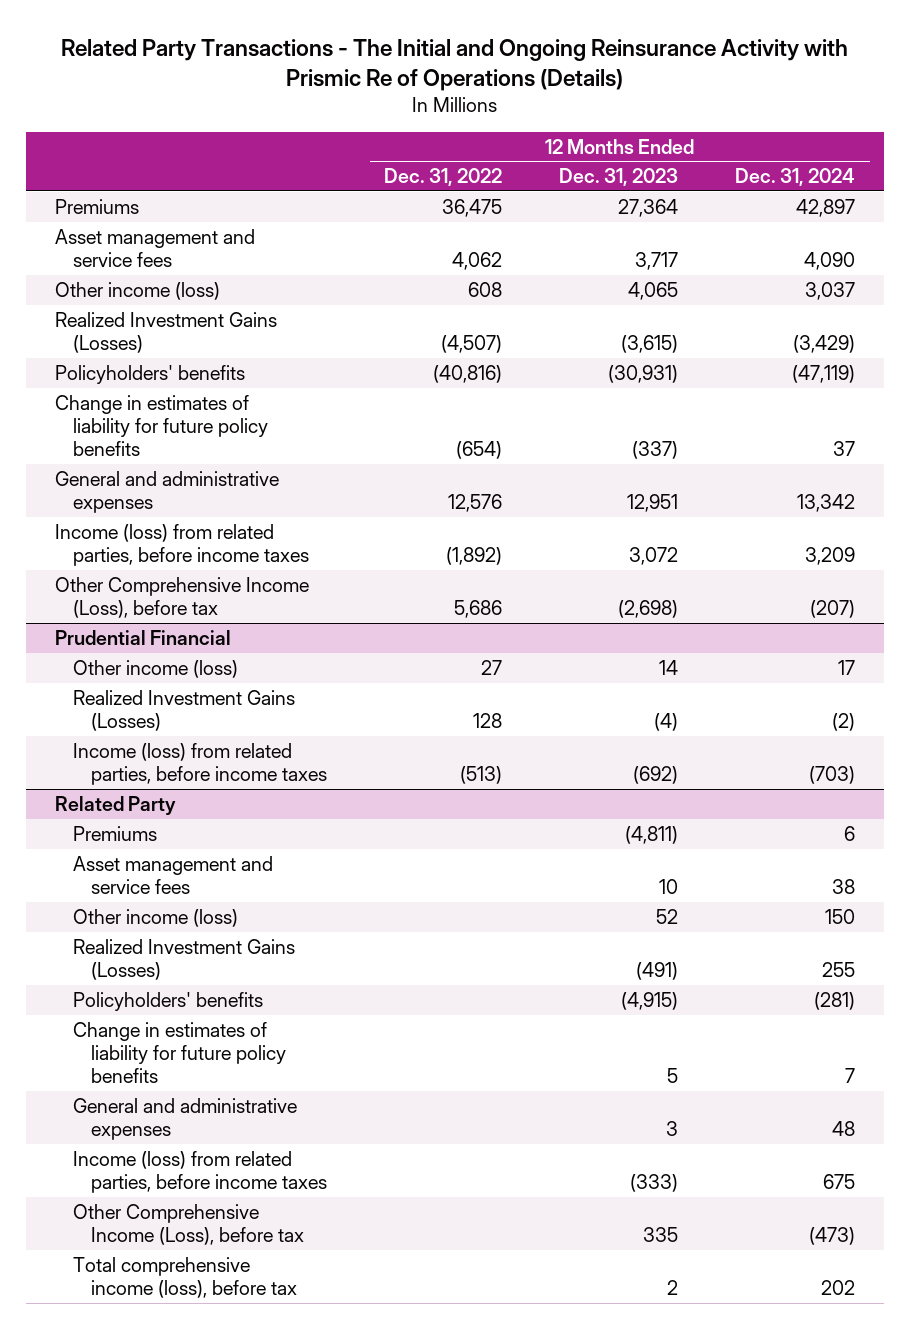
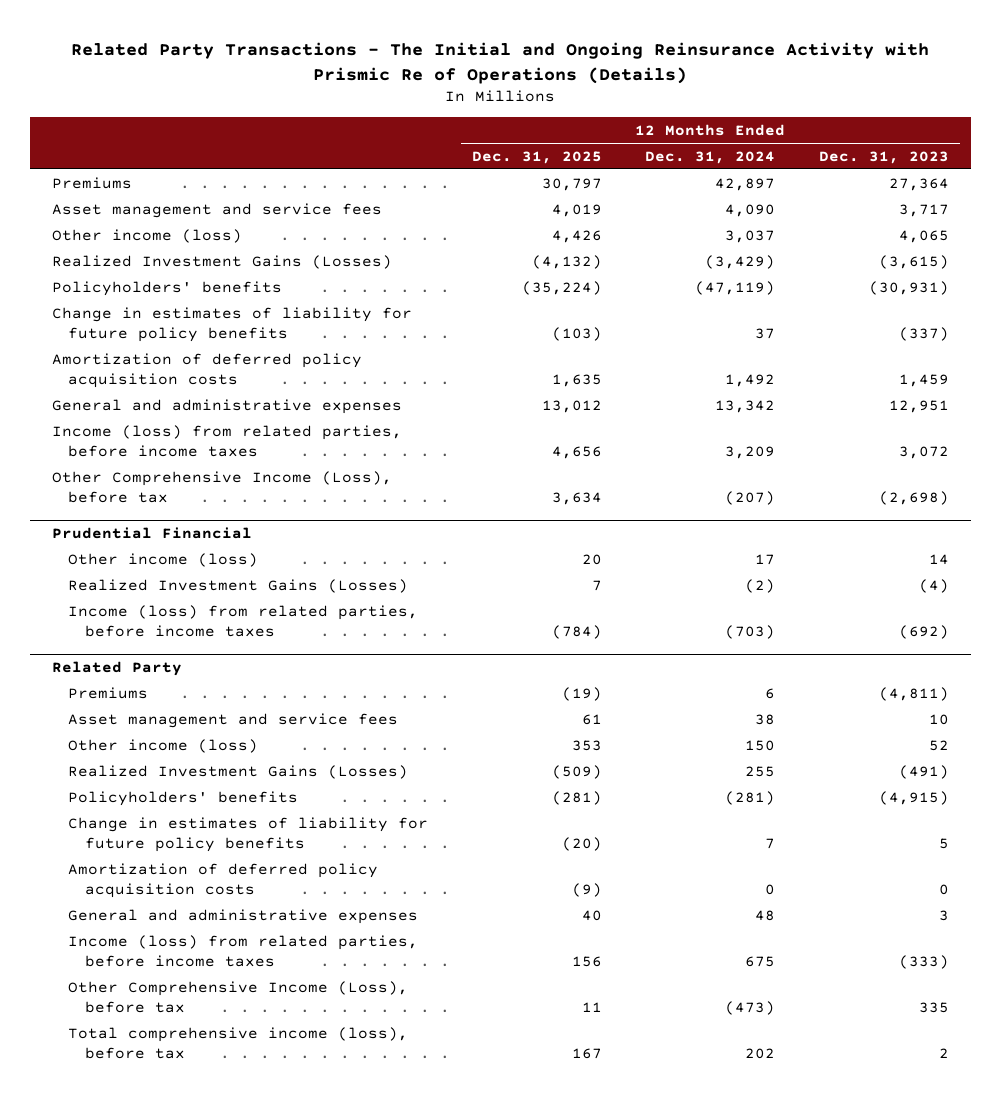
[383,168,502,187] Dec. 31, 2022 -> none
none -> [471,150,602,164] Dec. 31, 2025
none -> [51,352,362,388] Amortization of deferred policy acquisition costs
none -> [68,862,379,898] Amortization of deferred policy acquisition costs

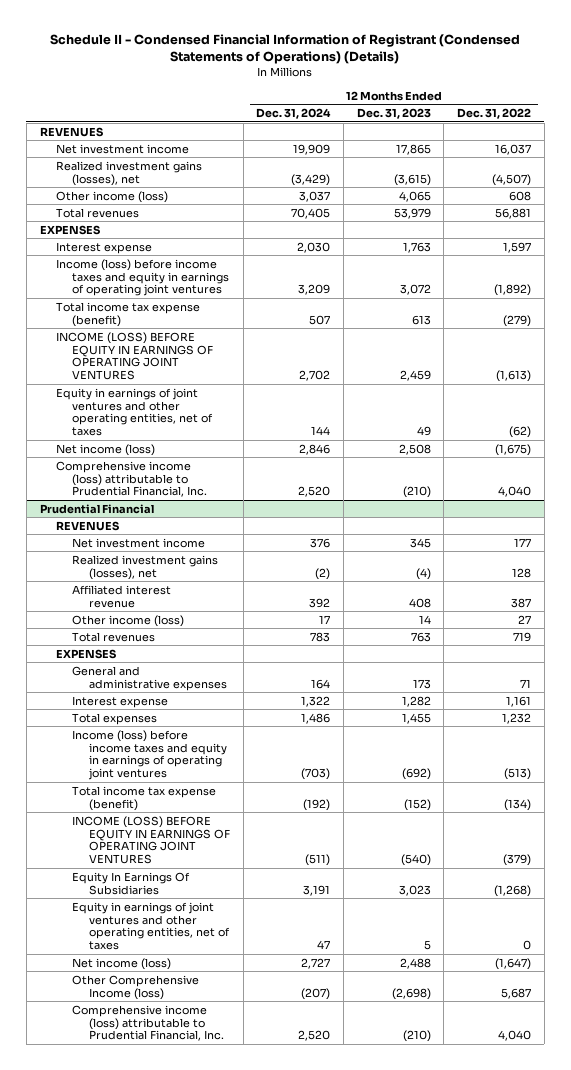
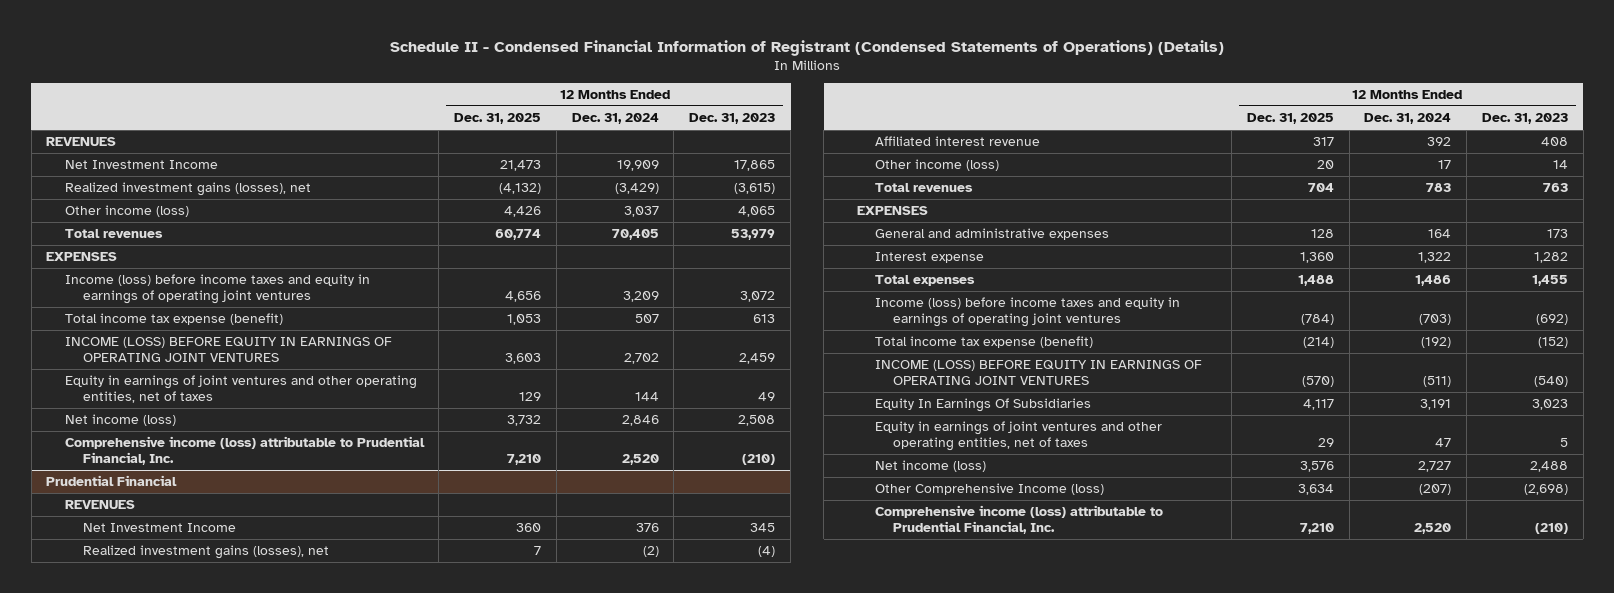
[457,108,532,120] Dec. 31, 2022 -> none
none -> [454,113,542,125] Dec. 31, 2025
[56,143,190,154] Net investment income -> [64,160,218,170] Net Investment Income
[56,241,153,254] Interest expense -> none
[72,537,206,548] Net investment income -> [82,523,236,533] Net Investment Income

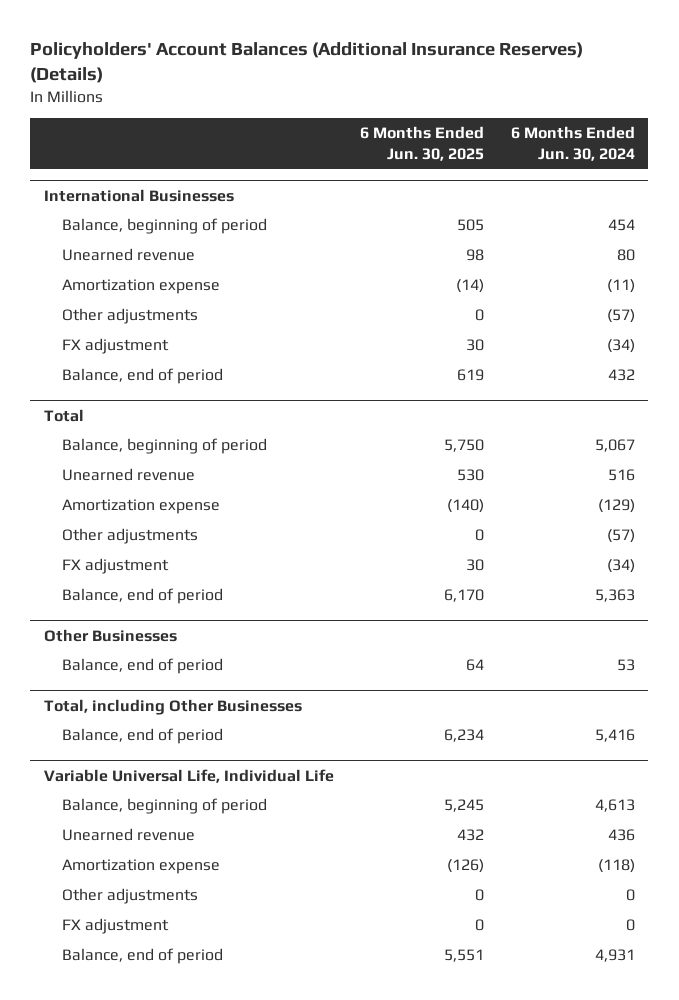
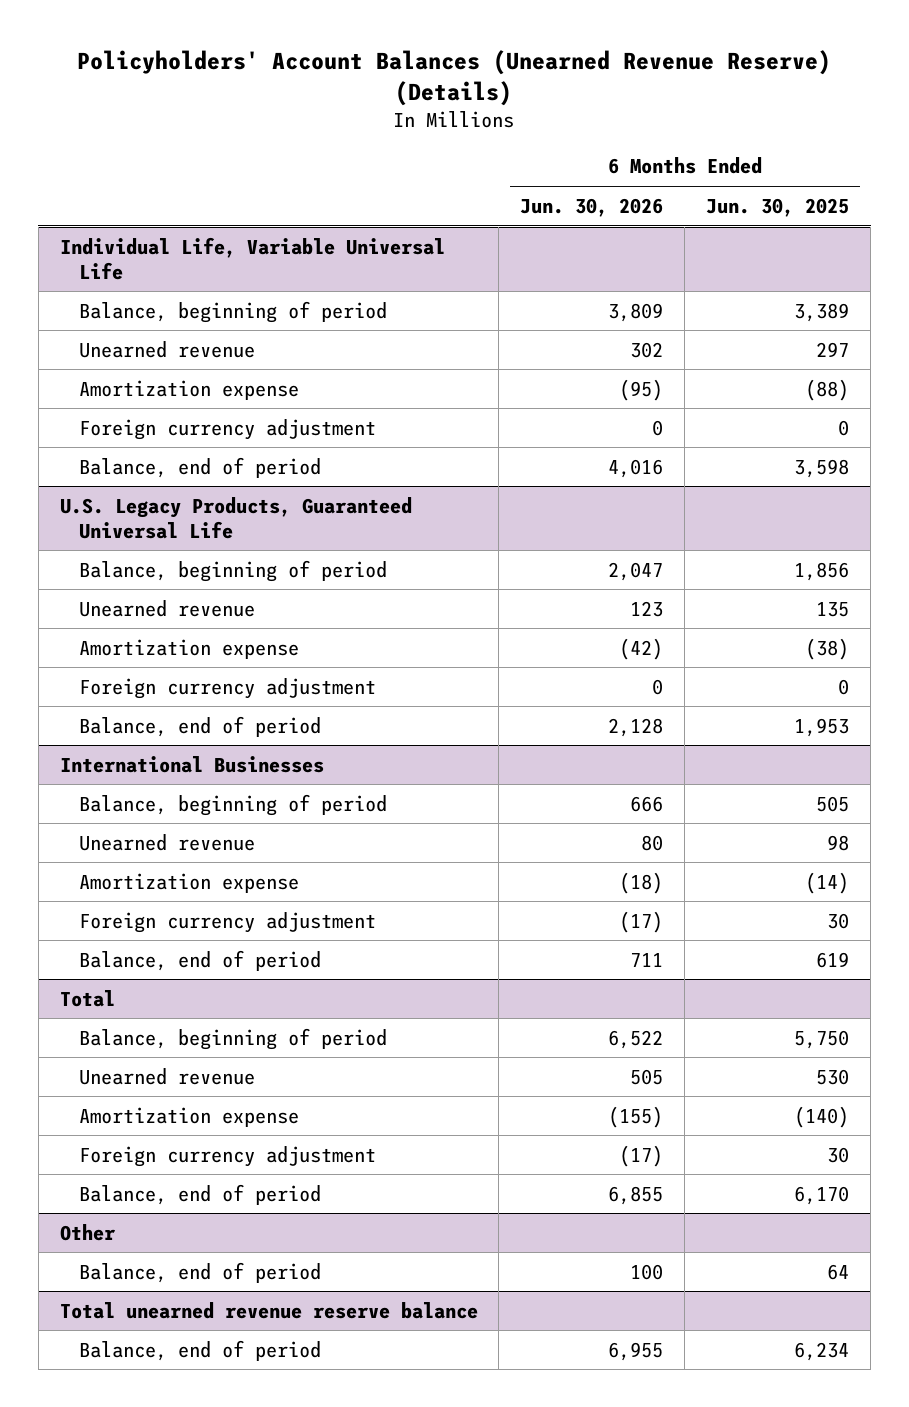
[30,42,584,84] Policyholders' Account Balances (Additional Insurance Reserves) (Details) -> [77,50,832,106] Policyholders' Account Balances (Unearned Revenue Reserve) (Details)
[511,126,636,162] 6 Months Ended Jun. 30, 2024 -> none
none -> [520,197,664,217] Jun. 30, 2026
none -> [59,236,445,280] Individual Life, Variable Universal Life
none -> [78,300,387,323] Balance, beginning of period
none -> [78,340,255,358] Unearned revenue
none -> [78,379,299,400] Amortization expense
none -> [78,418,376,440] Foreign currency adjustment
none -> [78,456,321,478] Balance, end of period
none -> [59,496,412,539] U.S. Legacy Products, Guaranteed Universal Life
none -> [78,559,387,582] Balance, beginning of period
none -> [78,599,255,617] Unearned revenue
none -> [78,638,299,659] Amortization expense
none -> [78,677,376,699] Foreign currency adjustment
none -> [78,715,321,737] Balance, end of period
[62,308,199,325] Other adjustments -> none
[62,338,170,355] FX adjustment -> [78,911,376,933] Foreign currency adjustment
[62,528,199,545] Other adjustments -> none
[62,558,170,575] FX adjustment -> [78,1145,376,1167] Foreign currency adjustment
[43,628,177,642] Other Businesses -> [59,1223,116,1241] Other
[43,698,302,715] Total, including Other Businesses -> [59,1301,478,1319] Total unearned revenue reserve balance
[43,768,334,783] Variable Universal Life, Individual Life -> none
[62,798,268,815] Balance, beginning of period -> none
[62,828,196,842] Unearned revenue -> none
[62,859,221,875] Amortization expense -> none
[62,888,199,905] Other adjustments -> none
[62,918,170,935] FX adjustment -> none
[62,948,224,965] Balance, end of period -> none

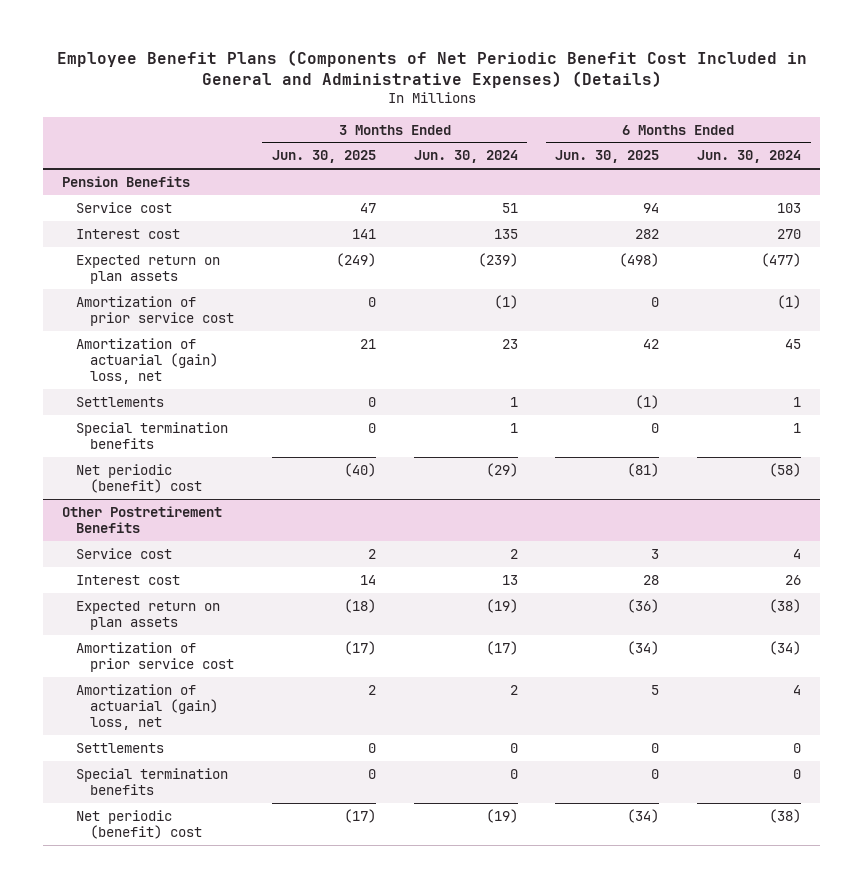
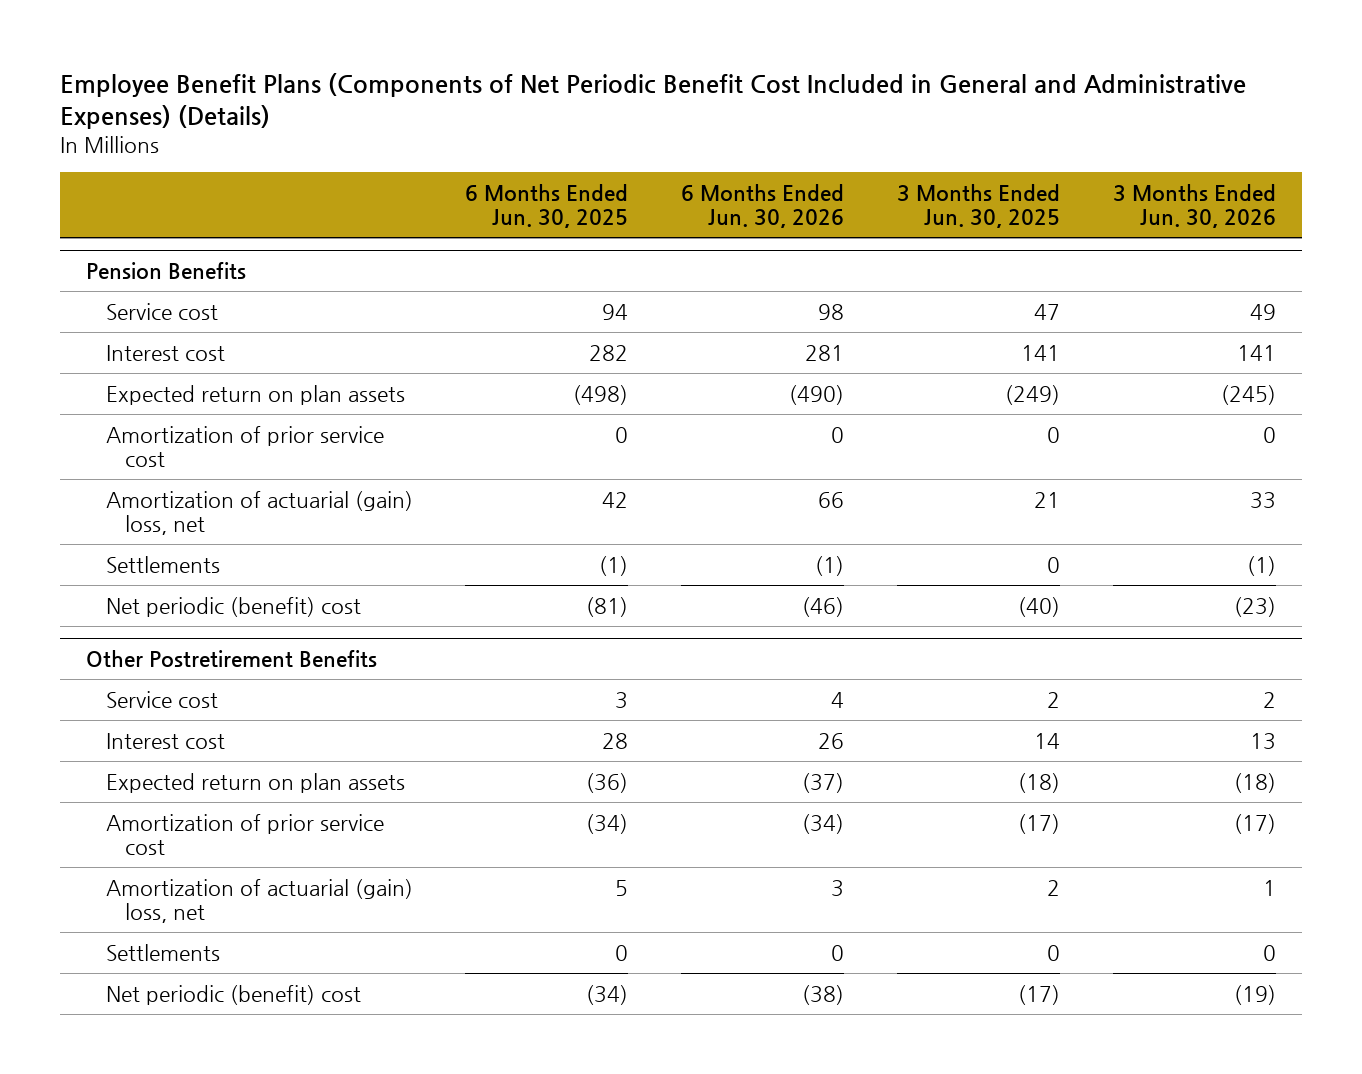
[413,150,518,164] Jun. 30, 2024 -> none
[697,150,802,164] Jun. 30, 2024 -> none
none -> [681,183,845,229] 6 Months Ended Jun. 30, 2026
none -> [1112,183,1276,229] 3 Months Ended Jun. 30, 2026
[76,421,229,450] Special termination benefits -> none
[76,767,229,796] Special termination benefits -> none

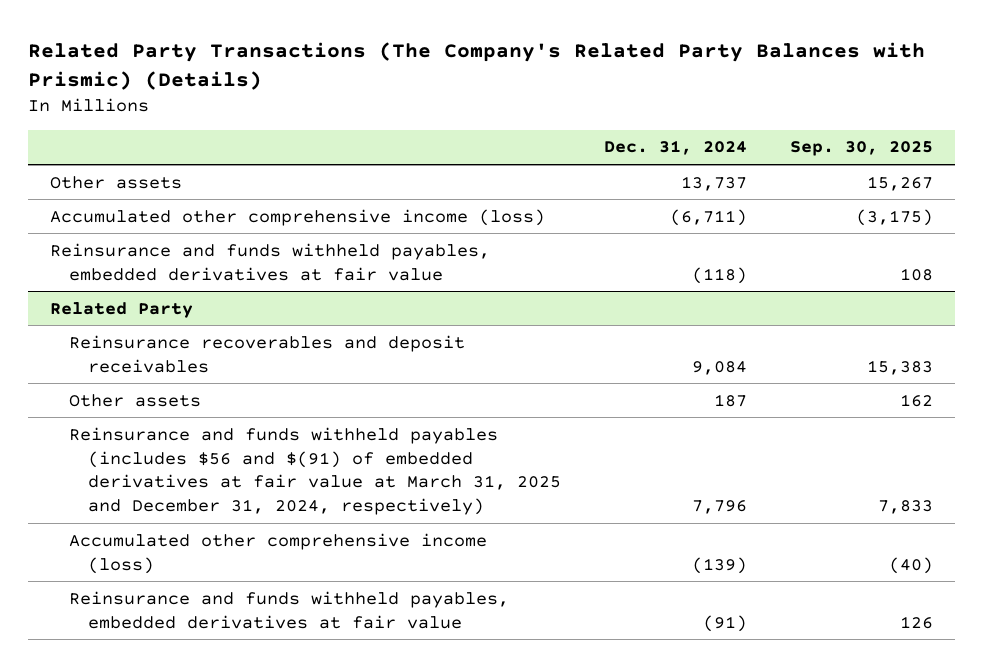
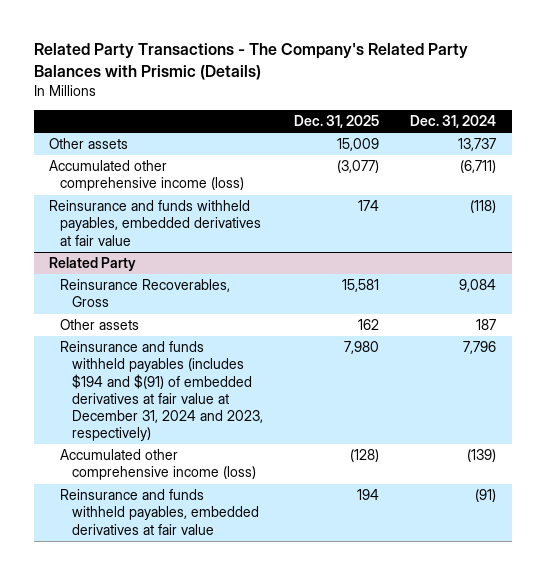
[28,42,926,91] Related Party Transactions (The Company's Related Party Balances with Prismic) (Details) -> [33,43,468,80] Related Party Transactions - The Company's Related Party Balances with Prismic (Details)
[790,141,934,157] Sep. 30, 2025 -> none
none -> [293,114,379,128] Dec. 31, 2025
[69,334,466,373] Reinsurance recoverables and deposit receivables -> [60,279,231,308] Reinsurance Recoverables, Gross
[69,426,562,516] Reinsurance and funds withheld payables (includes $56 and $(91) of embedded derivatives at fair value at March 31, 2025 and December 31, 2024, respectively) -> [60,341,263,441] Reinsurance and funds withheld payables (includes $194 and $(91) of embedded derivatives at fair value at December 31, 2024 and 2023, respectively)

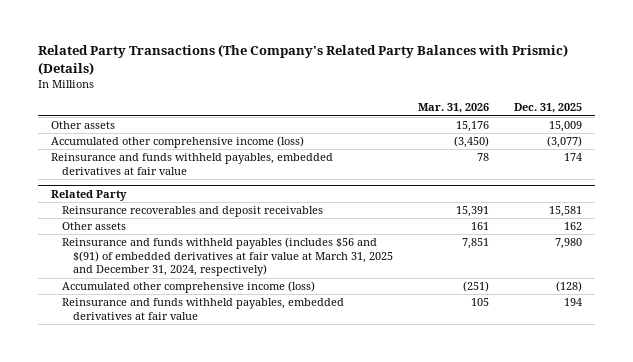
[33,43,468,80] Related Party Transactions - The Company's Related Party Balances with Prismic (Details) -> [38,44,569,75] Related Party Transactions (The Company's Related Party Balances with Prismic) (Details)
[410,114,497,128] Dec. 31, 2024 -> none
none -> [418,103,490,114] Mar. 31, 2026
[60,279,231,308] Reinsurance Recoverables, Gross -> [61,206,323,218] Reinsurance recoverables and deposit receivables
[60,341,263,441] Reinsurance and funds withheld payables (includes $194 and $(91) of embedded derivatives at fair value at December 31, 2024 and 2023, respectively) -> [61,237,393,277] Reinsurance and funds withheld payables (includes $56 and $(91) of embedded derivatives at fair value at March 31, 2025 and December 31, 2024, respectively)

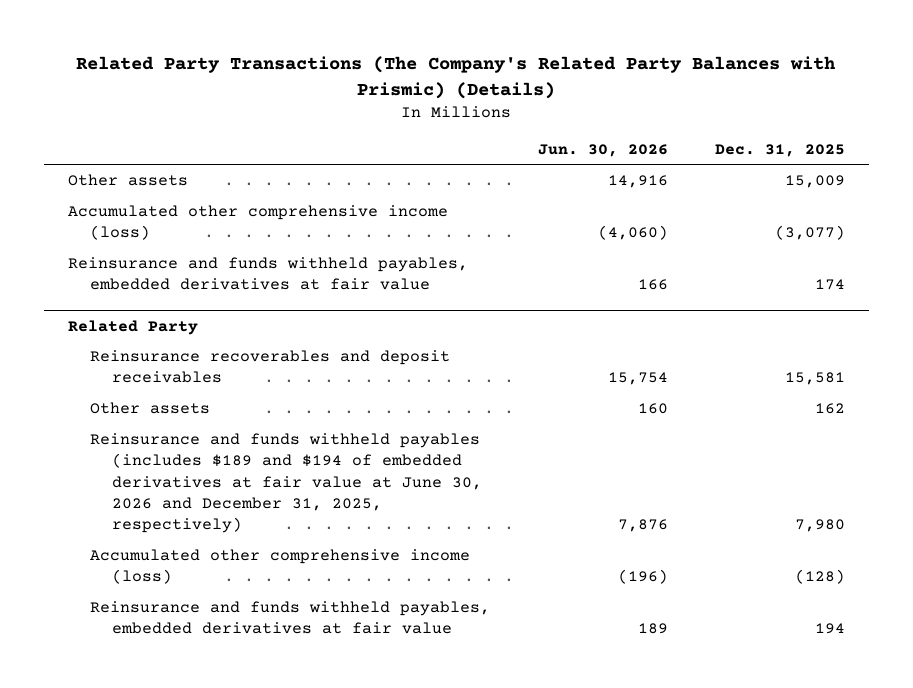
[418,103,490,114] Mar. 31, 2026 -> none
none -> [537,143,668,157] Jun. 30, 2026
[61,237,393,277] Reinsurance and funds withheld payables (includes $56 and $(91) of embedded derivatives at fair value at March 31, 2025 and December 31, 2024, respectively) -> [89,433,482,534] Reinsurance and funds withheld payables (includes $189 and $194 of embedded derivatives at fair value at June 30, 2026 and December 31, 2025, respectively)

